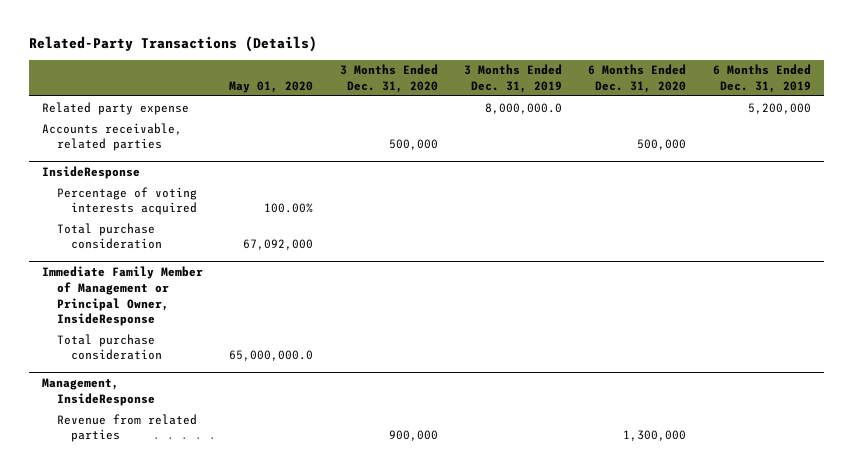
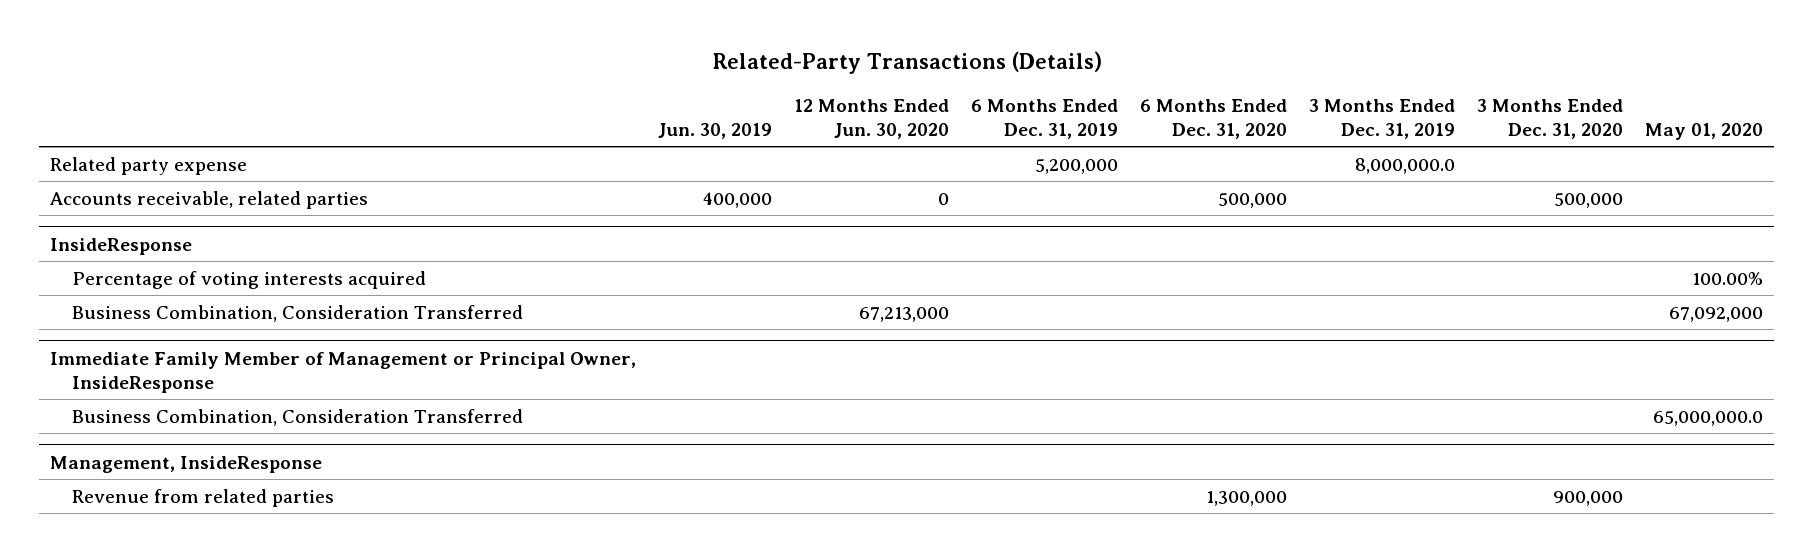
none -> [658,122,773,139] Jun. 30, 2019
none -> [794,98,950,139] 12 Months Ended Jun. 30, 2020
[56,222,163,250] Total purchase consideration -> [72,304,524,322] Business Combination, Consideration Transferred
[56,333,163,361] Total purchase consideration -> [72,408,524,426] Business Combination, Consideration Transferred

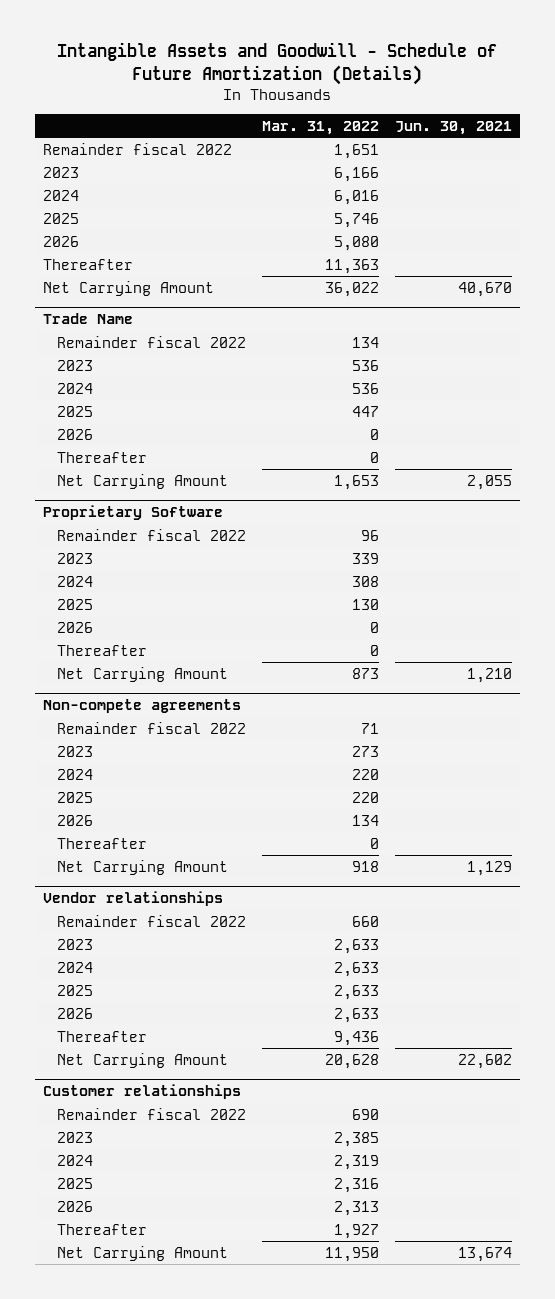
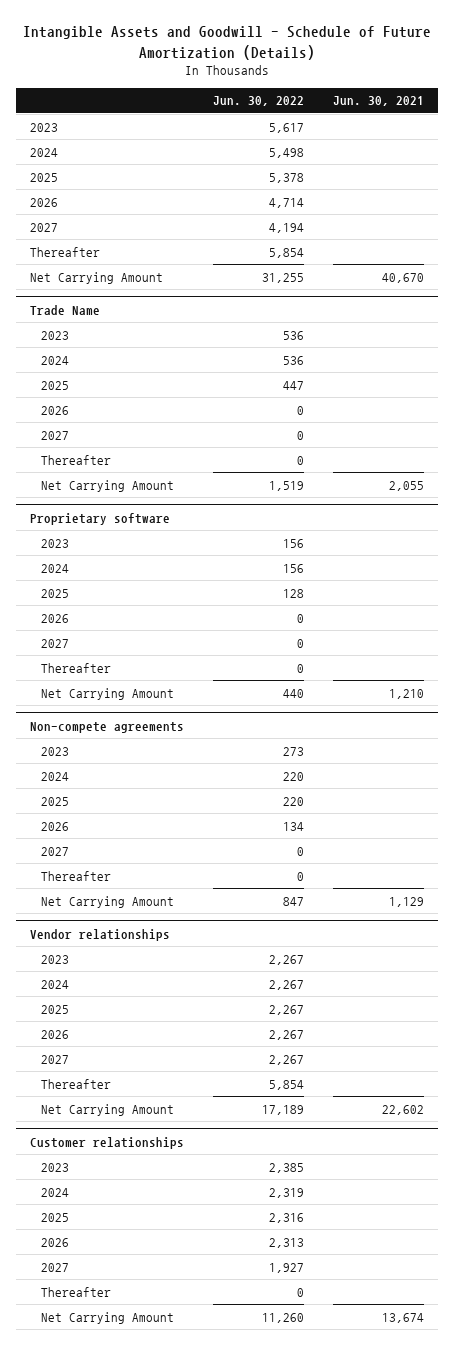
[261,120,379,135] Mar. 31, 2022 -> none
none -> [213,96,305,107] Jun. 30, 2022
[42,142,232,155] Remainder fiscal 2022 -> none
none -> [30,222,59,232] 2027
[56,335,246,348] Remainder fiscal 2022 -> none
none -> [40,430,69,440] 2027
[56,528,246,541] Remainder fiscal 2022 -> none
[42,505,223,521] Proprietary Software -> [30,512,171,525] Proprietary software
none -> [40,638,69,648] 2027
[56,721,246,734] Remainder fiscal 2022 -> none
none -> [40,846,69,856] 2027
[56,914,246,927] Remainder fiscal 2022 -> none
none -> [40,1054,69,1064] 2027
[56,1107,246,1120] Remainder fiscal 2022 -> none
none -> [40,1262,69,1272] 2027

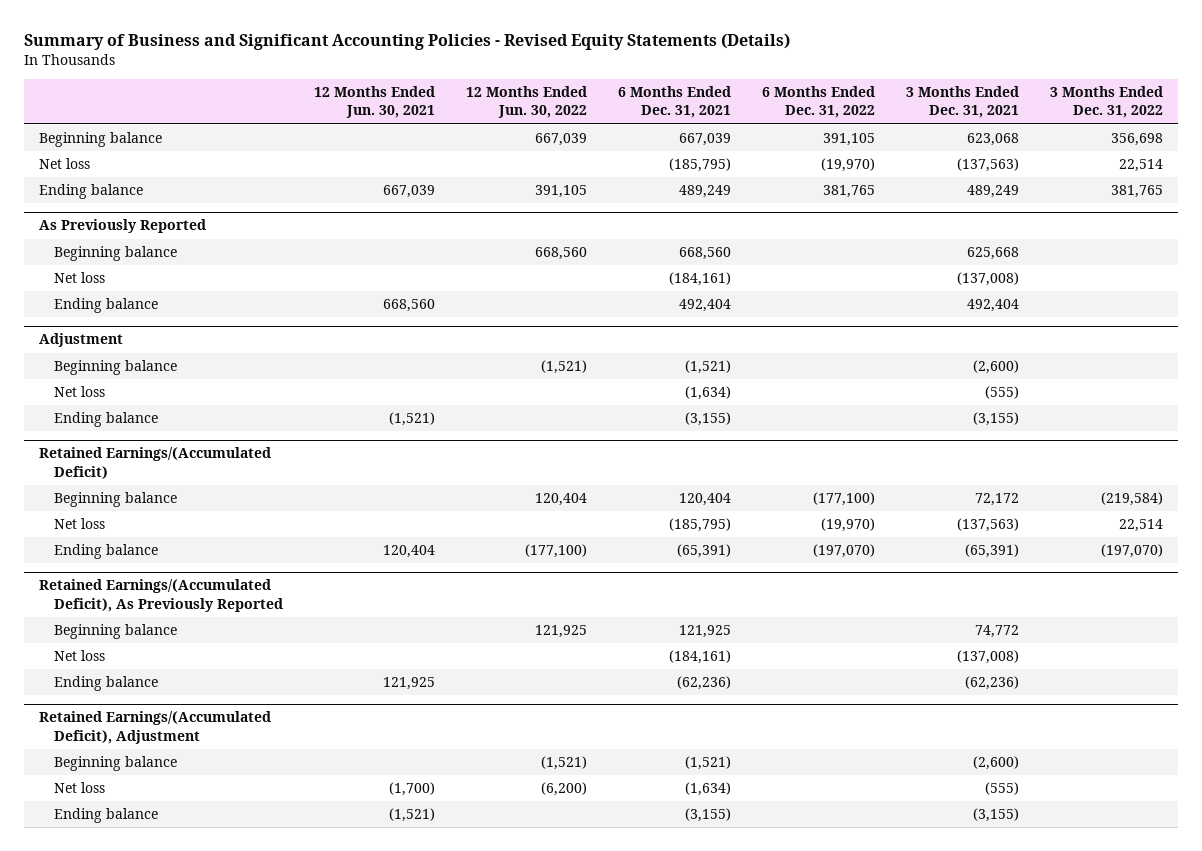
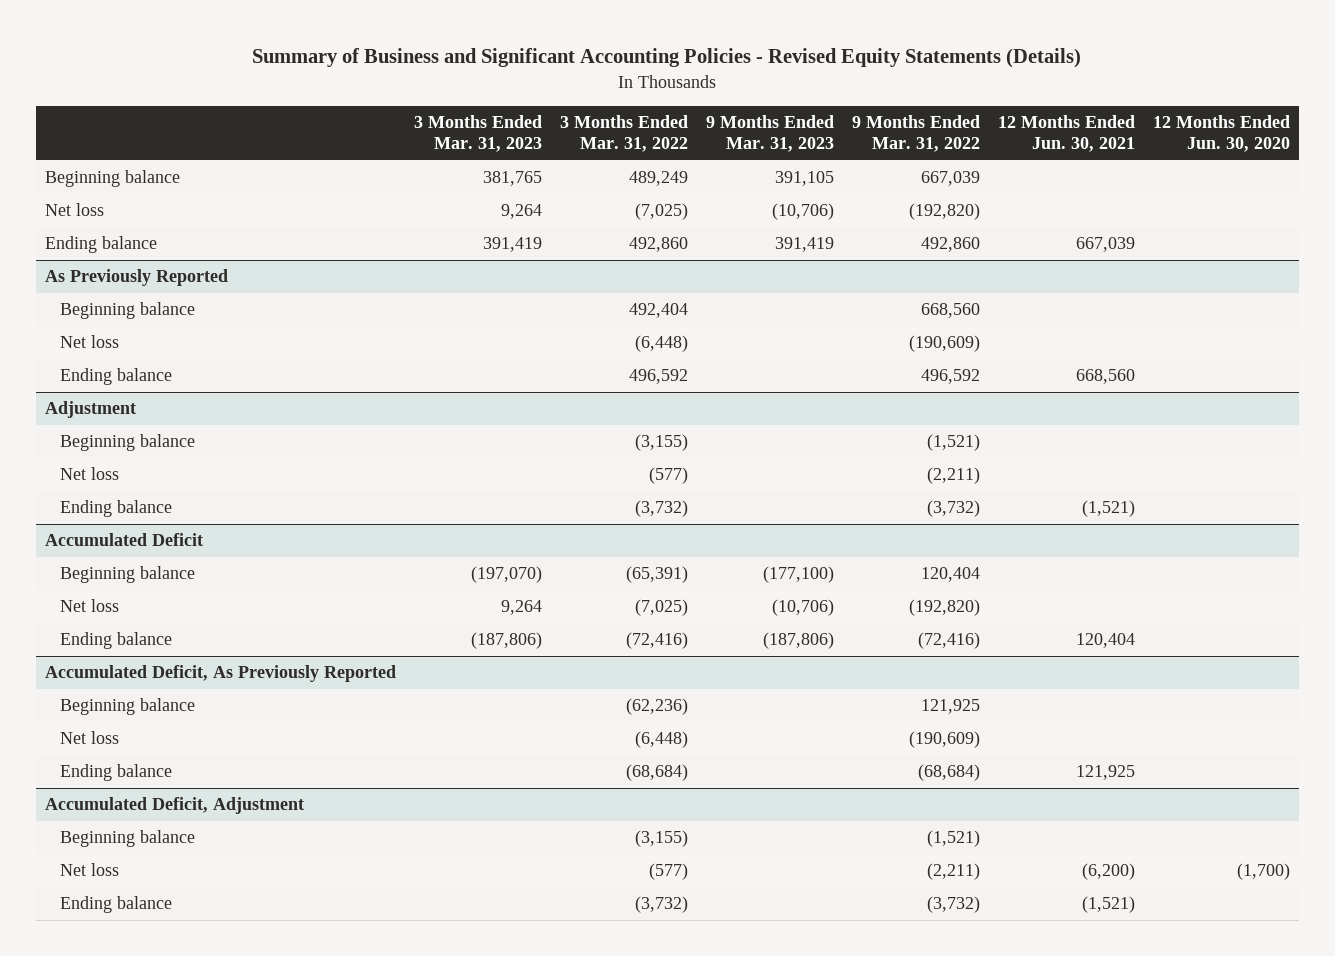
[466,86,588,119] 12 Months Ended Jun. 30, 2022 -> none
[618,86,732,119] 6 Months Ended Dec. 31, 2021 -> none
[762,86,876,119] 6 Months Ended Dec. 31, 2022 -> none
[905,86,1019,119] 3 Months Ended Dec. 31, 2021 -> none
[1049,86,1163,119] 3 Months Ended Dec. 31, 2022 -> none
none -> [413,114,542,152] 3 Months Ended Mar. 31, 2023
none -> [559,114,688,152] 3 Months Ended Mar. 31, 2022
none -> [705,114,834,152] 9 Months Ended Mar. 31, 2023
none -> [852,114,981,152] 9 Months Ended Mar. 31, 2022
none -> [1153,114,1291,152] 12 Months Ended Jun. 30, 2020
[39,447,272,479] Retained Earnings/(Accumulated Deficit) -> [44,533,203,547] Accumulated Deficit
[39,579,284,612] Retained Earnings/(Accumulated Deficit), As Previously Reported -> [44,665,396,683] Accumulated Deficit, As Previously Reported
[39,711,272,744] Retained Earnings/(Accumulated Deficit), Adjustment -> [44,797,304,815] Accumulated Deficit, Adjustment
[389,782,436,797] (1,700) -> [1082,863,1136,881] (6,200)

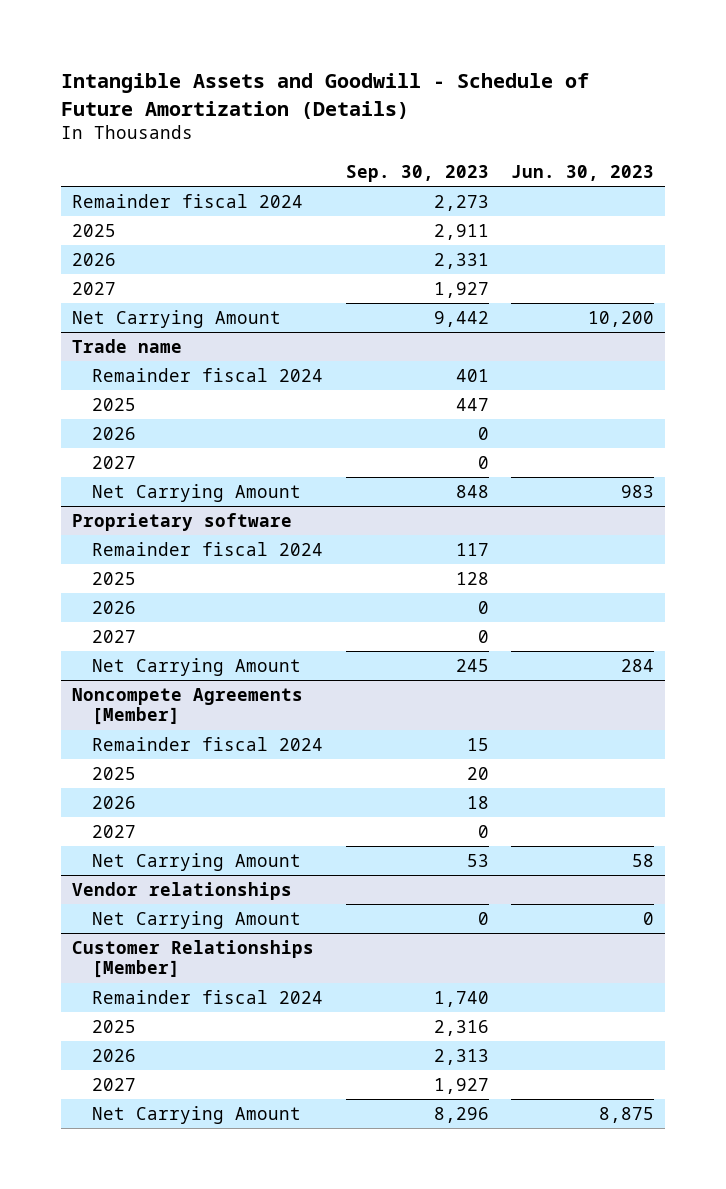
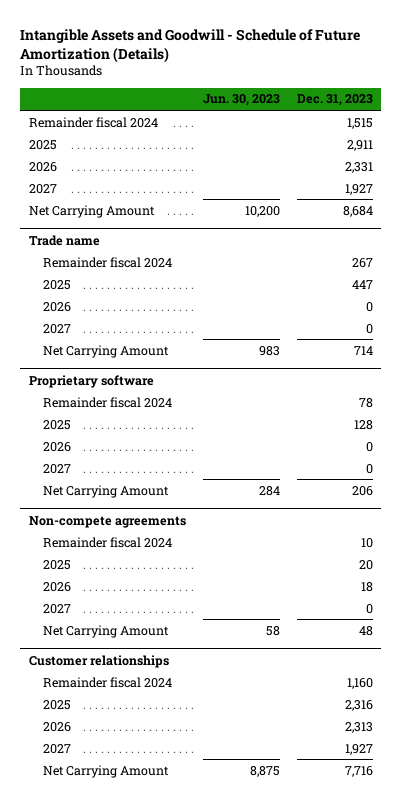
[345,164,489,182] Sep. 30, 2023 -> none
none -> [296,94,373,107] Dec. 31, 2023
[72,687,304,726] Noncompete Agreements [Member] -> [28,515,186,528] Non-compete agreements
[72,881,293,900] Vendor relationships -> none
[92,910,302,929] Net Carrying Amount -> none
[72,939,315,979] Customer Relationships [Member] -> [28,654,169,668] Customer relationships

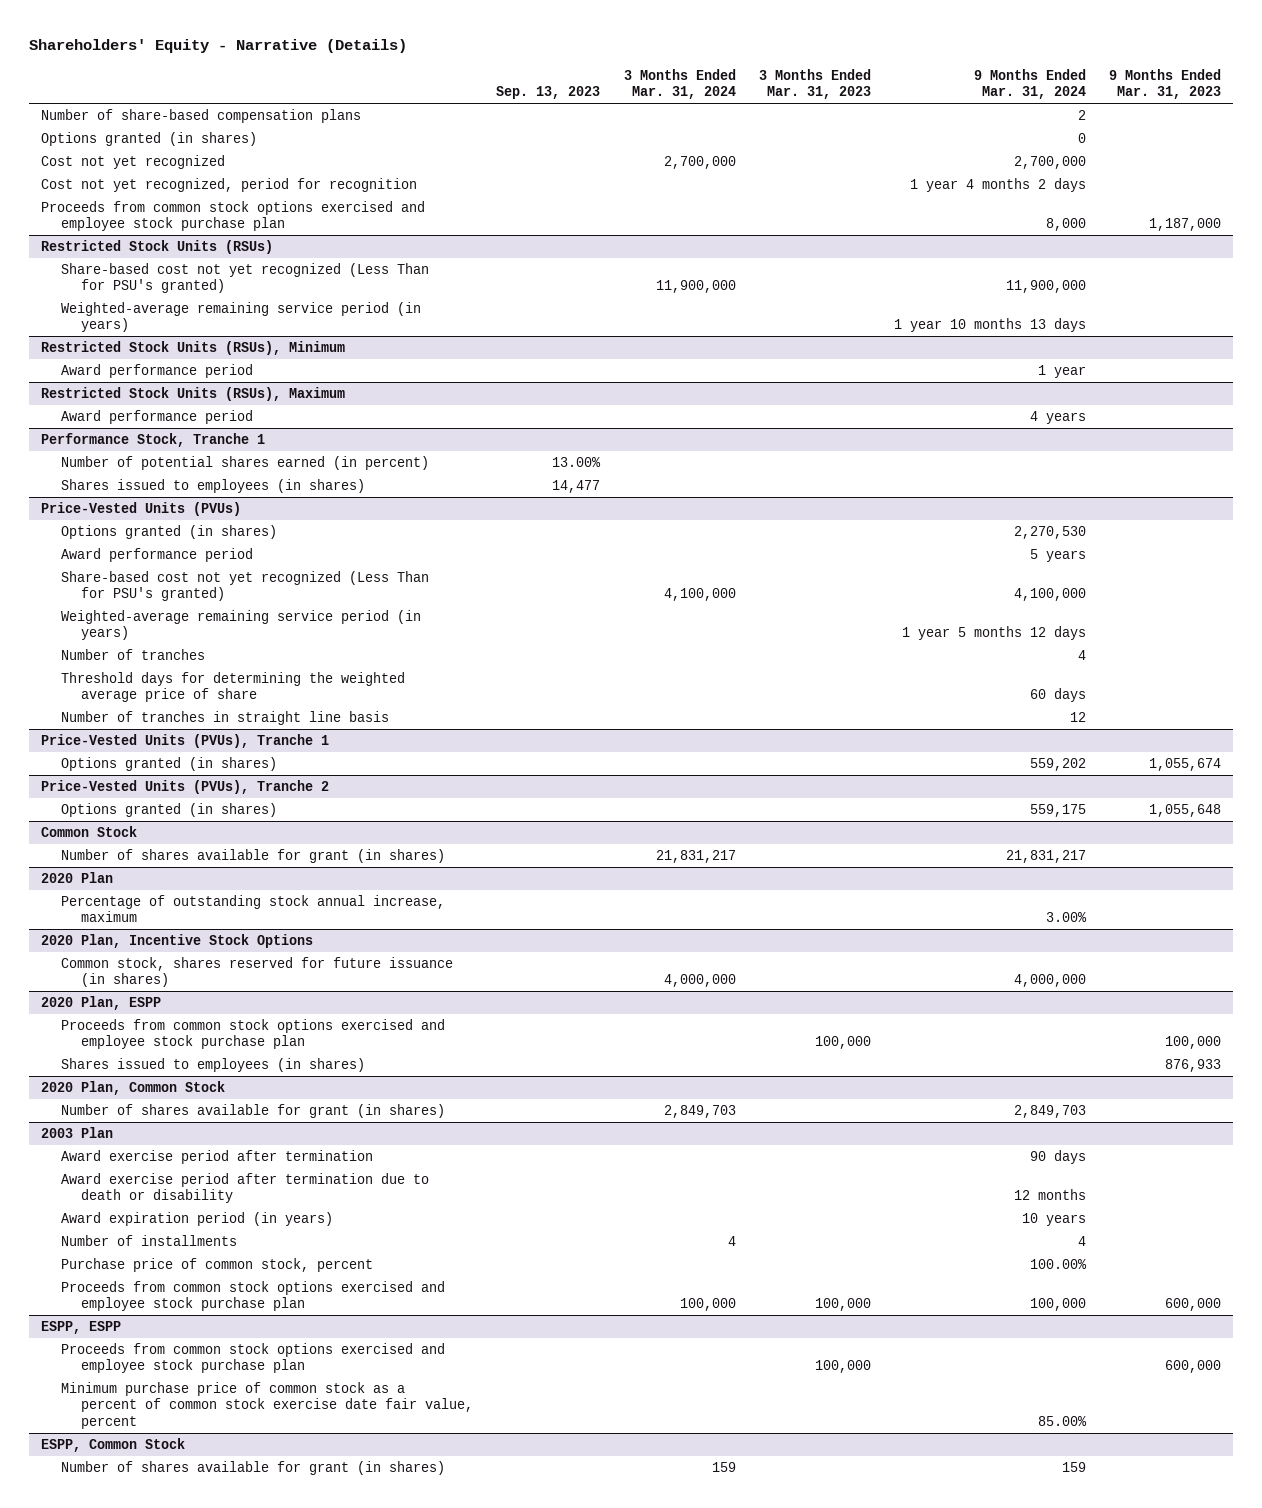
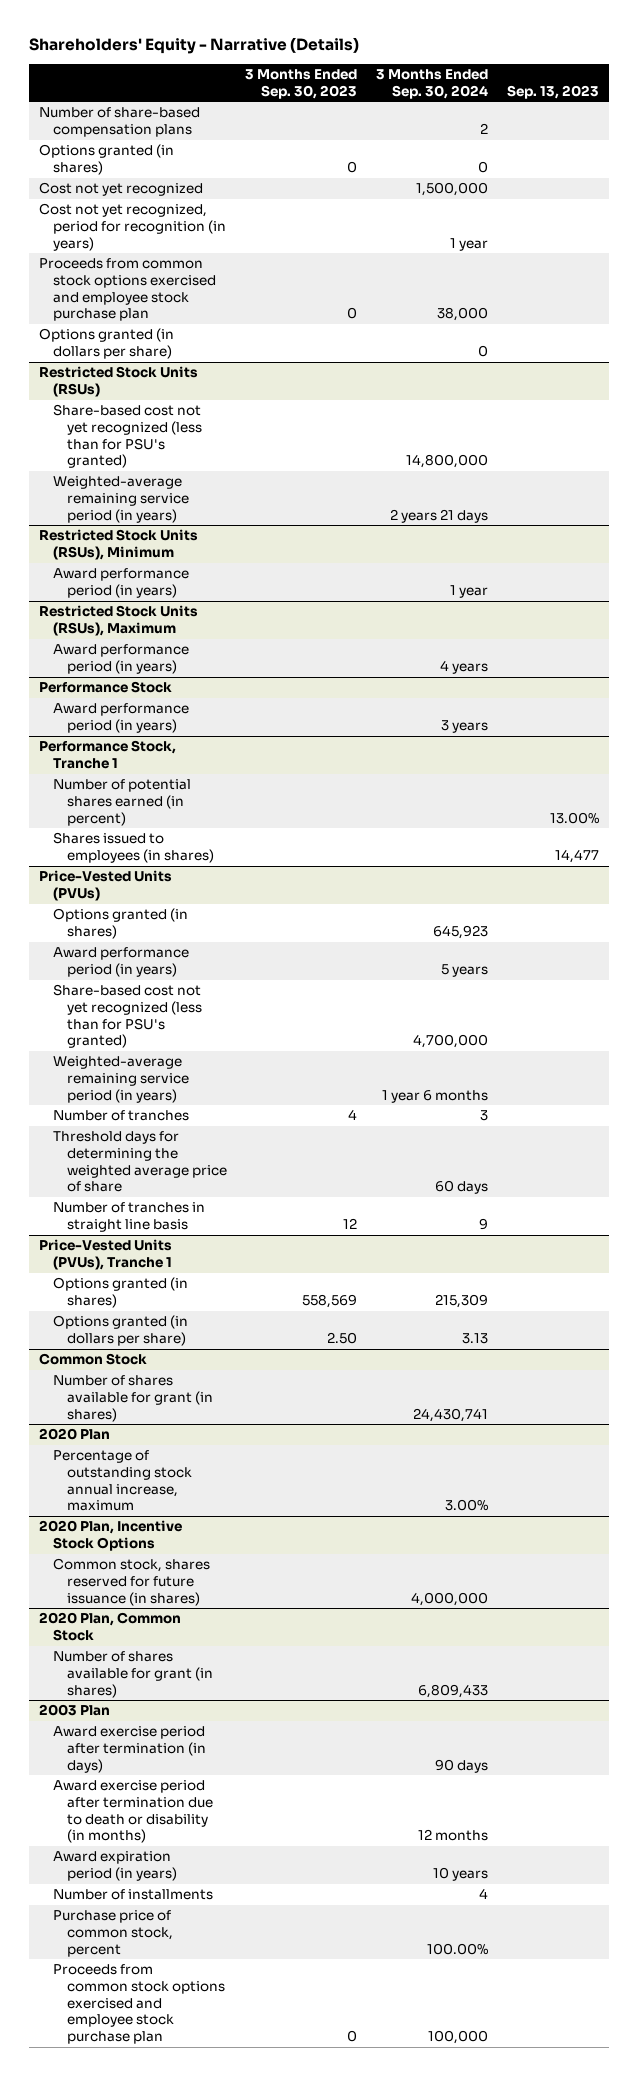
[623,68,736,100] 3 Months Ended Mar. 31, 2024 -> none
[758,68,871,100] 3 Months Ended Mar. 31, 2023 -> none
[973,68,1086,100] 9 Months Ended Mar. 31, 2024 -> none
[1109,68,1222,100] 9 Months Ended Mar. 31, 2023 -> none
none -> [245,68,358,99] 3 Months Ended Sep. 30, 2023
none -> [376,68,489,99] 3 Months Ended Sep. 30, 2024
[40,177,417,192] Cost not yet recognized, period for recognition -> [38,203,226,251] Cost not yet recognized, period for recognition (in years)
none -> [38,328,174,360] Options granted (in dollars per share)
[61,262,430,294] Share-based cost not yet recognized (Less Than for PSU's granted) -> [52,404,202,469] Share-based cost not yet recognized (less than for PSU's granted)
[61,363,254,378] Award performance period -> [52,568,189,599] Award performance period (in years)
[61,409,254,424] Award performance period -> [52,644,189,675] Award performance period (in years)
none -> [38,681,172,694] Performance Stock
none -> [52,703,189,734] Award performance period (in years)
[61,547,254,562] Award performance period -> [52,947,189,978] Award performance period (in years)
[61,570,430,602] Share-based cost not yet recognized (Less Than for PSU's granted) -> [52,984,202,1049] Share-based cost not yet recognized (less than for PSU's granted)
[40,779,329,794] Price-Vested Units (PVUs), Tranche 2 -> none
[61,802,278,817] Options granted (in shares) -> none
none -> [52,1315,188,1347] Options granted (in dollars per share)
[40,995,161,1010] 2020 Plan, ESPP -> none
[61,1018,446,1050] Proceeds from common stock options exercised and employee stock purchase plan -> none
[61,1057,366,1072] Shares issued to employees (in shares) -> none
[61,1149,374,1164] Award exercise period after termination -> [52,1726,206,1773] Award exercise period after termination (in days)
[61,1172,430,1204] Award exercise period after termination due to death or disability -> [52,1780,213,1844] Award exercise period after termination due to death or disability (in months)
[40,1320,121,1334] ESPP, ESPP -> none
[61,1342,446,1374] Proceeds from common stock options exercised and employee stock purchase plan -> none
[61,1381,474,1429] Minimum purchase price of common stock as a percent of common stock exercise date fair value, percent -> none
[40,1437,185,1452] ESPP, Common Stock -> none
[61,1460,446,1475] Number of shares available for grant (in shares) -> none

